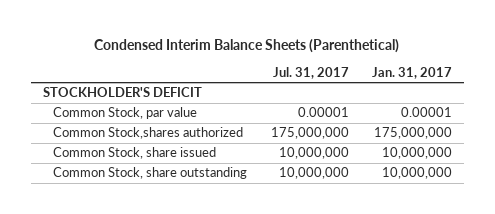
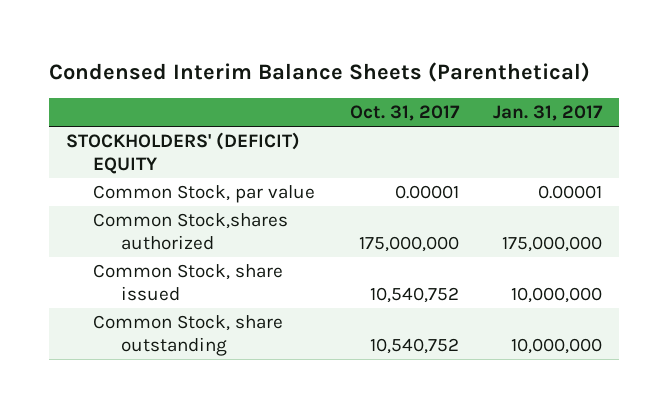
[272,66,349,79] Jul. 31, 2017 -> none
none -> [349,105,460,122] Oct. 31, 2017
[42,87,202,98] STOCKHOLDER'S DEFICIT -> [66,132,301,175] STOCKHOLDERS' (DEFICIT) EQUITY

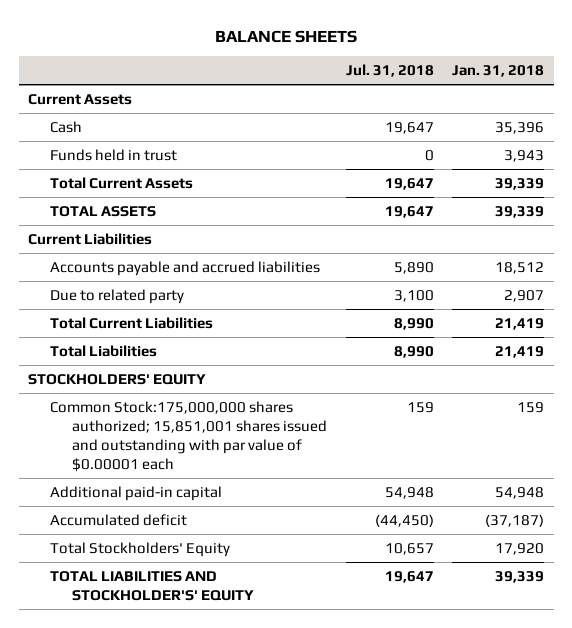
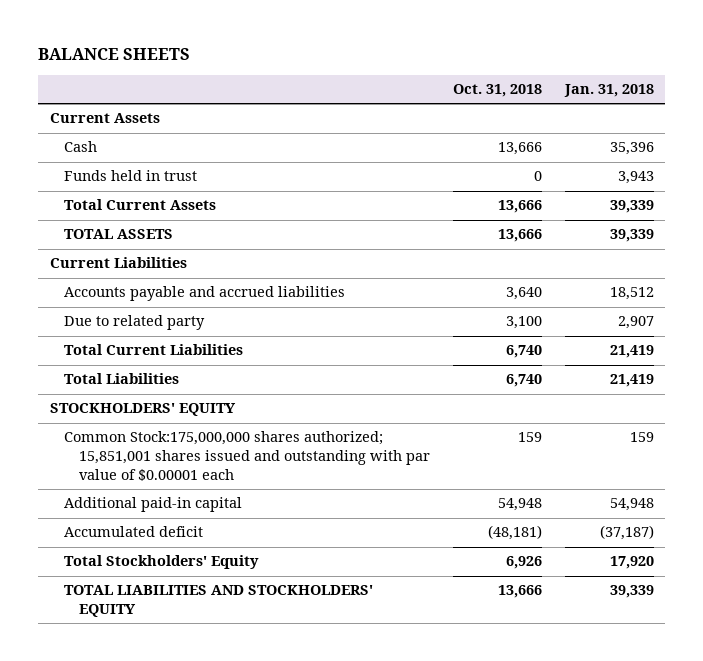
[345,64,434,78] Jul. 31, 2018 -> none
none -> [452,84,542,98] Oct. 31, 2018
[50,570,255,601] TOTAL LIABILITIES AND STOCKHOLDER'S' EQUITY -> [64,585,374,618] TOTAL LIABILITIES AND STOCKHOLDERS' EQUITY

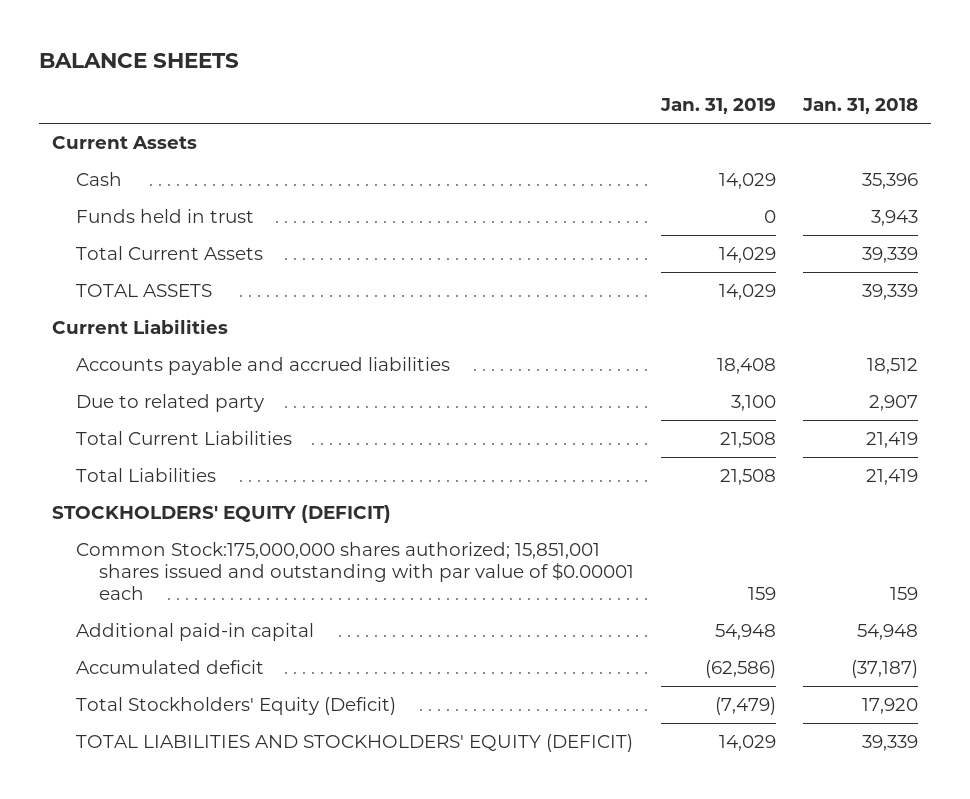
[452,84,542,98] Oct. 31, 2018 -> none
none -> [660,98,777,115] Jan. 31, 2019
[49,403,236,417] STOCKHOLDERS' EQUITY -> [52,504,392,523] STOCKHOLDERS' EQUITY (DEFICIT)
[64,555,260,570] Total Stockholders' Equity -> [75,696,396,715] Total Stockholders' Equity (Deficit)
[64,585,374,618] TOTAL LIABILITIES AND STOCKHOLDERS' EQUITY -> [75,733,633,752] TOTAL LIABILITIES AND STOCKHOLDERS' EQUITY (DEFICIT)

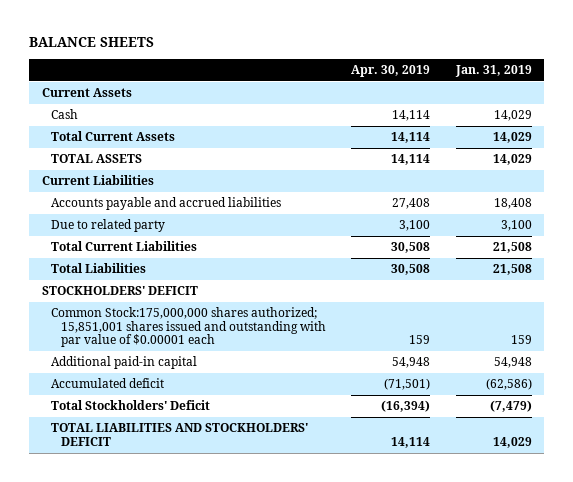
[801,98,918,115] Jan. 31, 2018 -> none
none -> [351,65,431,78] Apr. 30, 2019
[75,208,254,223] Funds held in trust -> none
[52,504,392,523] STOCKHOLDERS' EQUITY (DEFICIT) -> [41,286,198,296] STOCKHOLDERS' DEFICIT
[75,696,396,715] Total Stockholders' Equity (Deficit) -> [51,400,211,411] Total Stockholders' Deficit
[75,733,633,752] TOTAL LIABILITIES AND STOCKHOLDERS' EQUITY (DEFICIT) -> [51,423,309,446] TOTAL LIABILITIES AND STOCKHOLDERS' DEFICIT

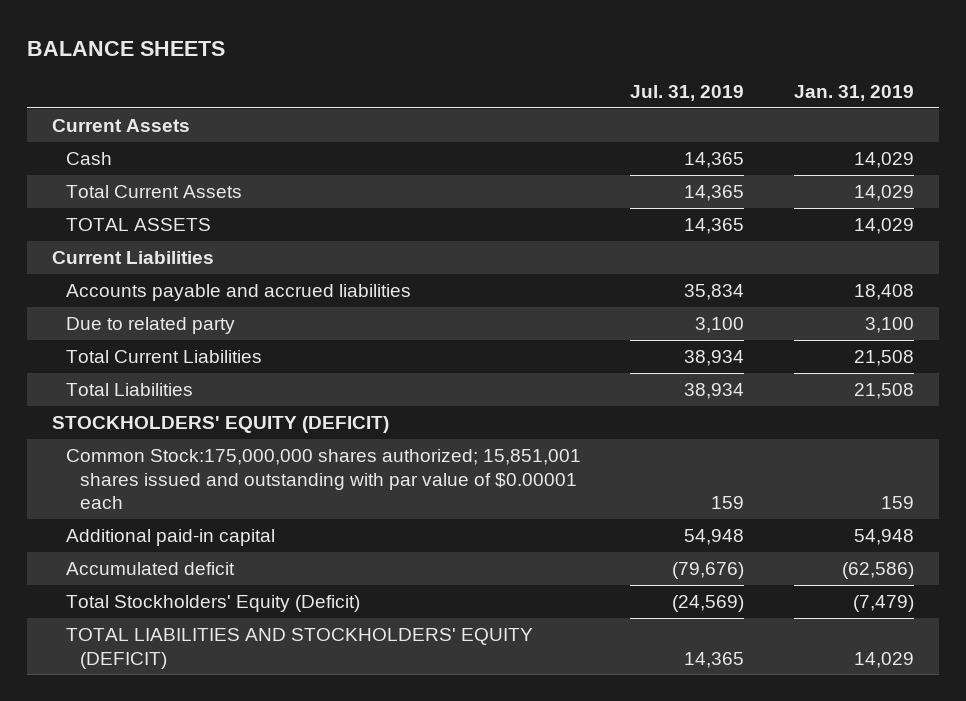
[351,65,431,78] Apr. 30, 2019 -> none
none -> [630,84,745,101] Jul. 31, 2019
[41,286,198,296] STOCKHOLDERS' DEFICIT -> [52,415,390,433] STOCKHOLDERS' EQUITY (DEFICIT)
[51,400,211,411] Total Stockholders' Deficit -> [65,594,360,612] Total Stockholders' Equity (Deficit)
[51,423,309,446] TOTAL LIABILITIES AND STOCKHOLDERS' DEFICIT -> [65,627,533,669] TOTAL LIABILITIES AND STOCKHOLDERS' EQUITY (DEFICIT)

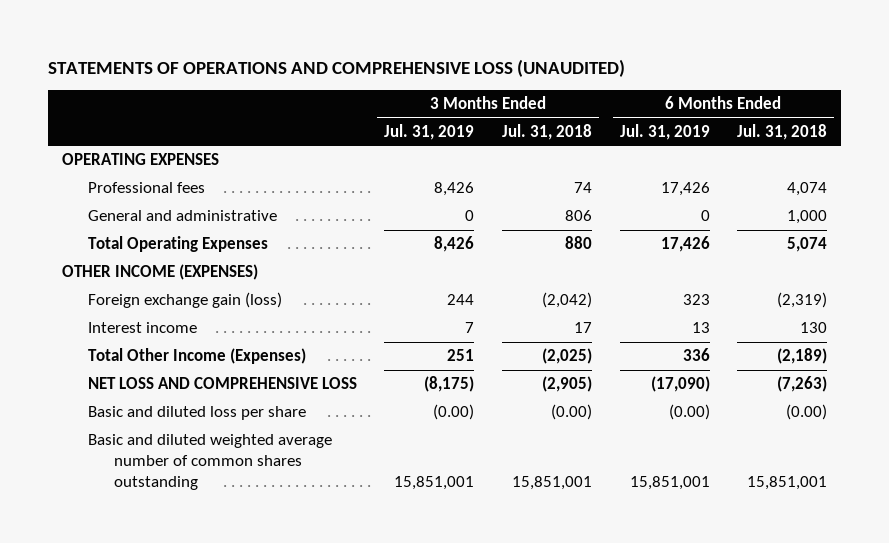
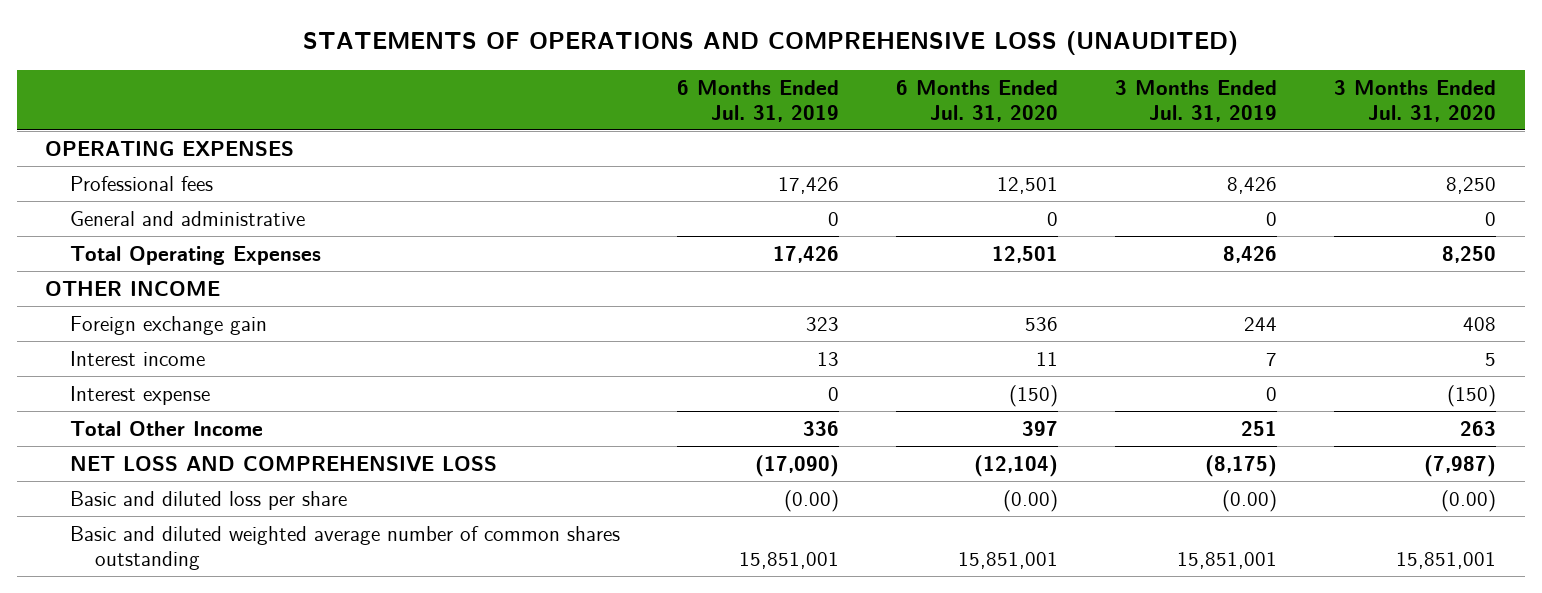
[501,123,592,140] Jul. 31, 2018 -> none
[737,123,828,140] Jul. 31, 2018 -> none
none -> [896,79,1059,122] 6 Months Ended Jul. 31, 2020
none -> [1334,79,1497,122] 3 Months Ended Jul. 31, 2020
[61,264,258,281] OTHER INCOME (EXPENSES) -> [45,280,221,296] OTHER INCOME
[87,292,282,309] Foreign exchange gain (loss) -> [70,315,268,335] Foreign exchange gain
none -> [70,385,211,405] Interest expense
[87,348,306,365] Total Other Income (Expenses) -> [70,420,264,436] Total Other Income

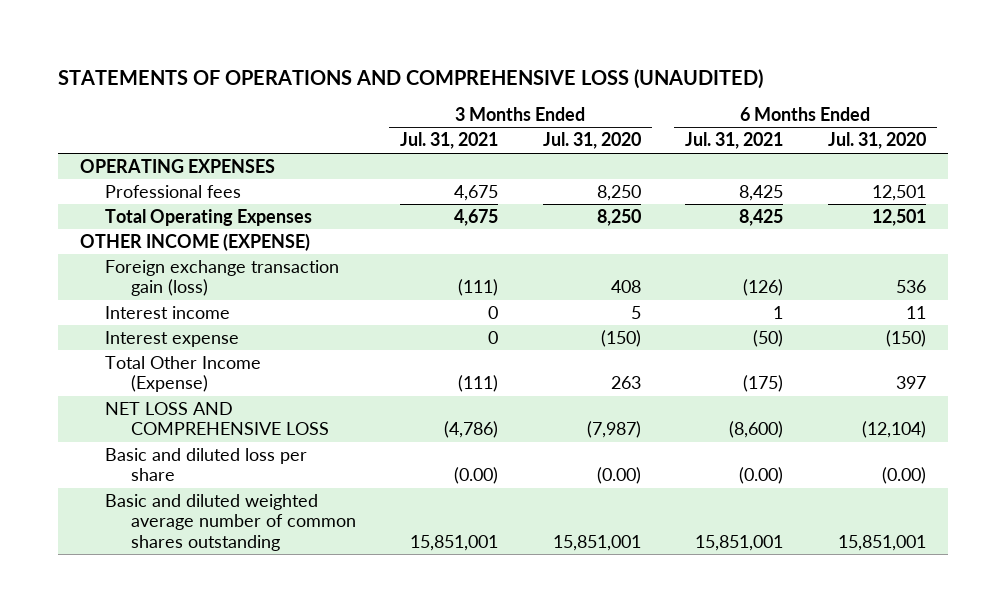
[677,79,840,122] 6 Months Ended Jul. 31, 2019 -> none
[1115,79,1278,122] 3 Months Ended Jul. 31, 2019 -> none
none -> [400,132,499,150] Jul. 31, 2021
none -> [685,132,784,150] Jul. 31, 2021
[70,210,306,226] General and administrative -> none
[45,280,221,296] OTHER INCOME -> [80,232,311,251] OTHER INCOME (EXPENSE)
[70,315,268,335] Foreign exchange gain -> [105,259,340,297] Foreign exchange transaction gain (loss)
[70,420,264,436] Total Other Income -> [105,355,262,393] Total Other Income (Expense)

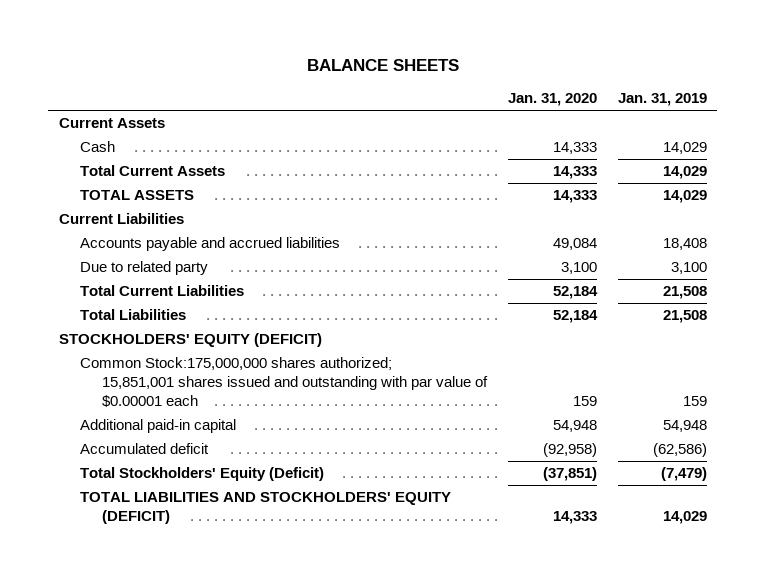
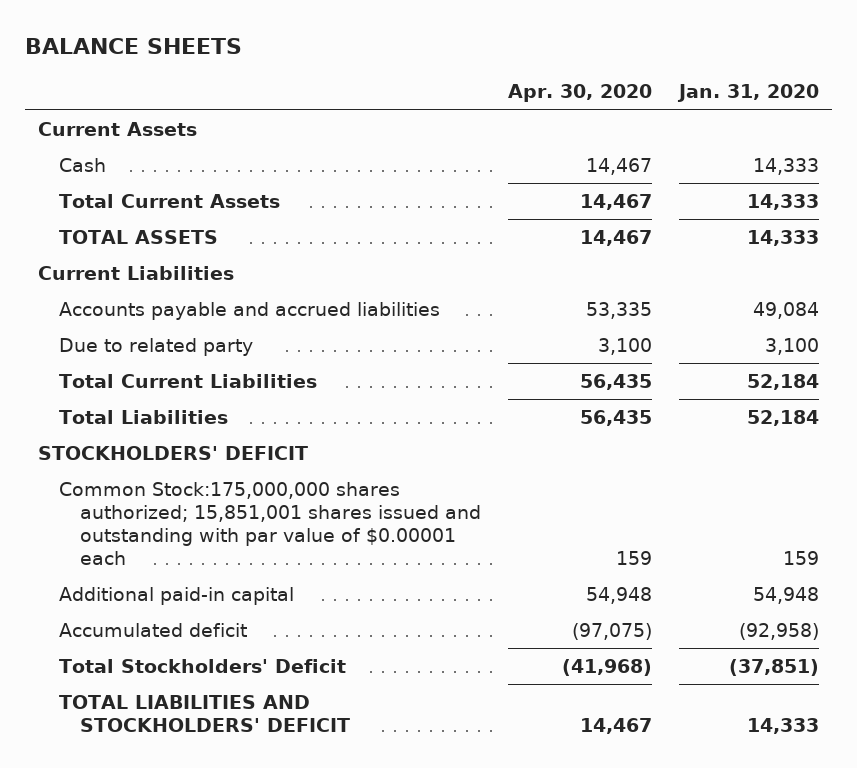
[617,93,707,107] Jan. 31, 2019 -> none
none -> [507,84,652,103] Apr. 30, 2020
[58,332,322,347] STOCKHOLDERS' EQUITY (DEFICIT) -> [38,446,309,461] STOCKHOLDERS' DEFICIT
[80,466,325,481] Total Stockholders' Equity (Deficit) -> [59,659,347,674] Total Stockholders' Deficit
[80,491,452,525] TOTAL LIABILITIES AND STOCKHOLDERS' EQUITY (DEFICIT) -> [59,695,350,733] TOTAL LIABILITIES AND STOCKHOLDERS' DEFICIT

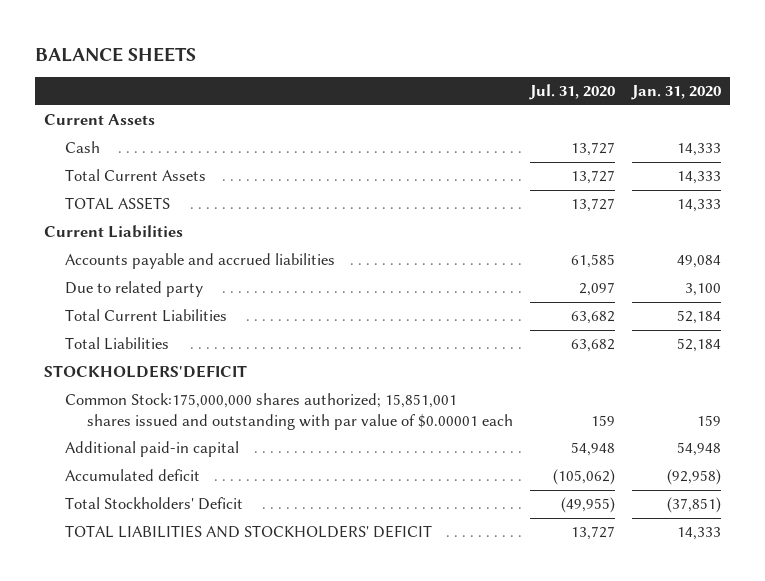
[507,84,652,103] Apr. 30, 2020 -> none
none -> [529,84,616,101] Jul. 31, 2020
[38,446,309,461] STOCKHOLDERS' DEFICIT -> [43,365,247,379] STOCKHOLDERS'DEFICIT

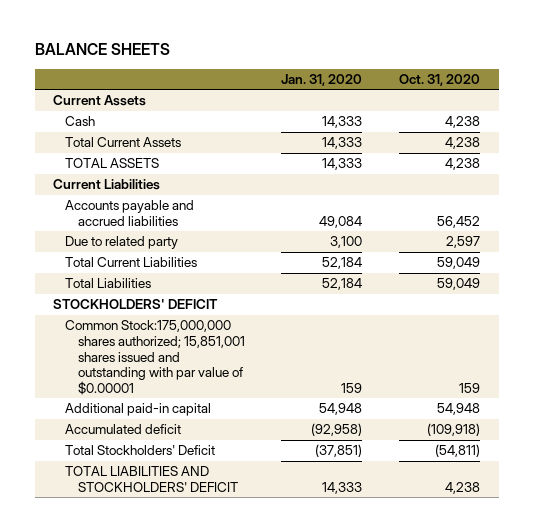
[529,84,616,101] Jul. 31, 2020 -> none
none -> [399,73,481,86] Oct. 31, 2020
[43,365,247,379] STOCKHOLDERS'DEFICIT -> [53,299,219,310] STOCKHOLDERS' DEFICIT
[65,393,514,430] Common Stock:175,000,000 shares authorized; 15,851,001 shares issued and outstanding with par value of $0.00001 each -> [65,320,245,396] Common Stock:175,000,000 shares authorized; 15,851,001 shares issued and outstanding with par value of $0.00001

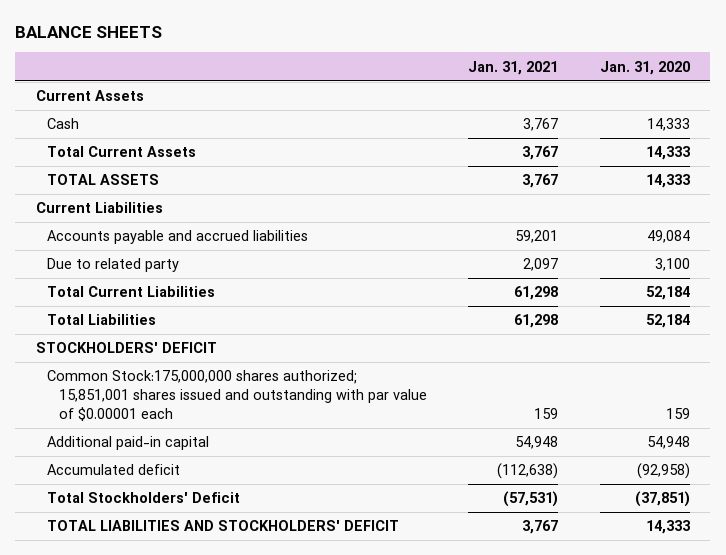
[399,73,481,86] Oct. 31, 2020 -> none
none -> [468,60,559,75] Jan. 31, 2021
[65,320,245,396] Common Stock:175,000,000 shares authorized; 15,851,001 shares issued and outstanding with par value of $0.00001 -> [47,370,427,421] Common Stock:175,000,000 shares authorized; 15,851,001 shares issued and outstanding with par value of $0.00001 each

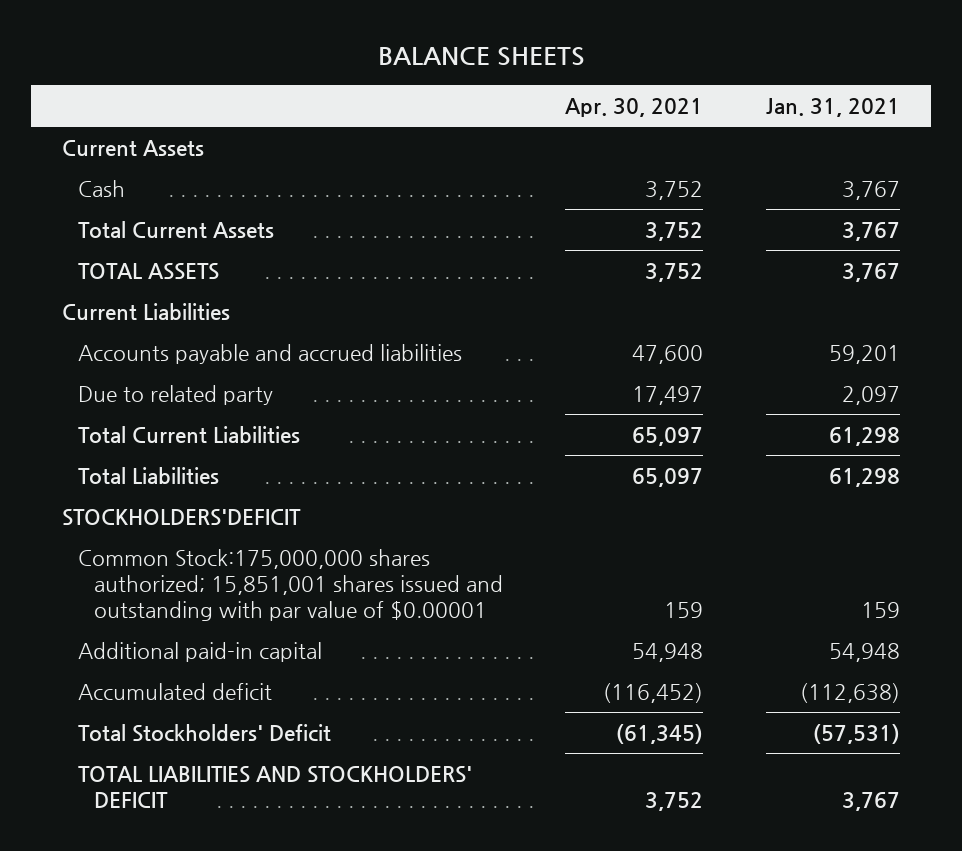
[599,60,690,75] Jan. 31, 2020 -> none
none -> [565,98,704,118] Apr. 30, 2021
[35,342,217,354] STOCKHOLDERS' DEFICIT -> [61,509,301,527] STOCKHOLDERS'DEFICIT
[47,370,427,421] Common Stock:175,000,000 shares authorized; 15,851,001 shares issued and outstanding with par value of $0.00001 each -> [78,549,504,622] Common Stock:175,000,000 shares authorized; 15,851,001 shares issued and outstanding with par value of $0.00001

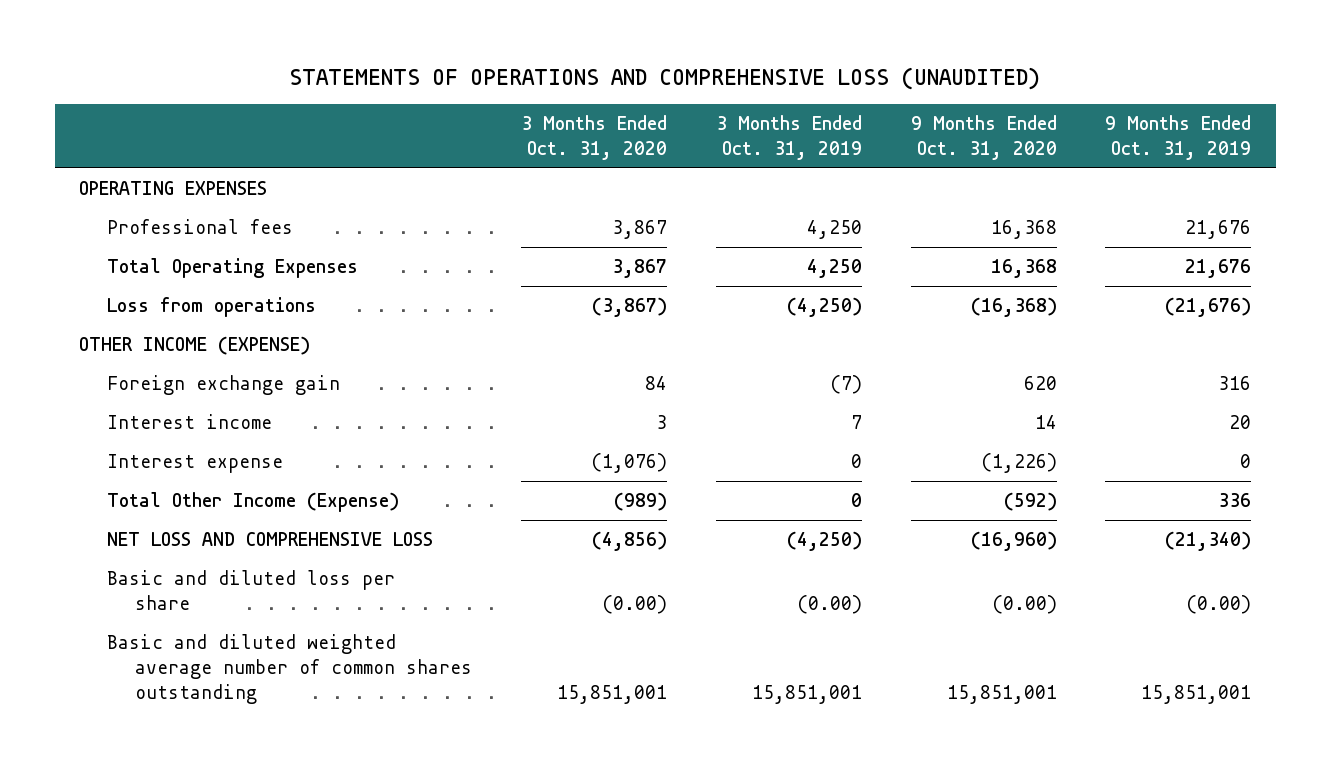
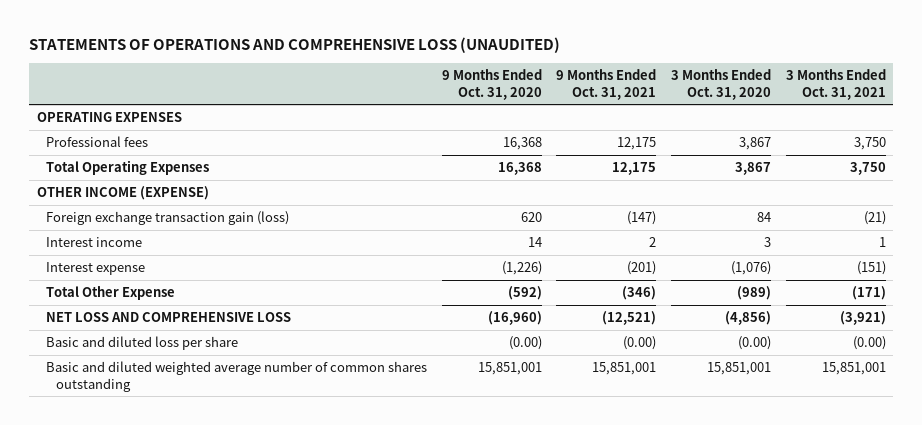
[715,115,862,160] 3 Months Ended Oct. 31, 2019 -> none
[1105,115,1252,160] 9 Months Ended Oct. 31, 2019 -> none
none -> [556,69,657,100] 9 Months Ended Oct. 31, 2021
none -> [785,69,886,100] 3 Months Ended Oct. 31, 2021
[107,297,317,318] Loss from operations -> none
[107,375,341,396] Foreign exchange gain -> [46,211,290,226] Foreign exchange transaction gain (loss)
[107,492,400,513] Total Other Income (Expense) -> [46,286,176,301] Total Other Expense

